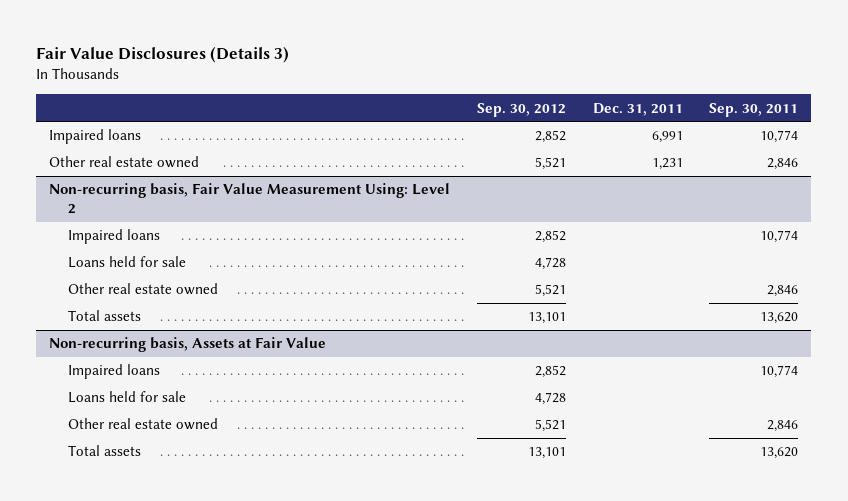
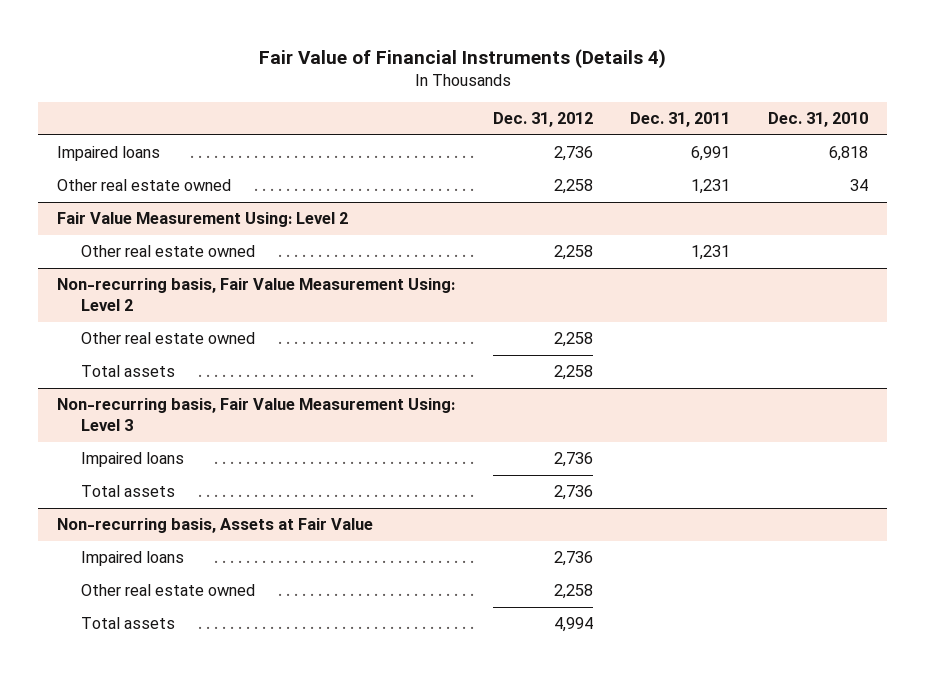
[36,46,290,64] Fair Value Disclosures (Details 3) -> [258,48,666,68] Fair Value of Financial Instruments (Details 4)
[477,102,567,117] Sep. 30, 2012 -> none
[709,102,799,117] Sep. 30, 2011 -> none
none -> [492,112,593,128] Dec. 31, 2012
none -> [768,112,869,128] Dec. 31, 2010
none -> [57,212,349,228] Fair Value Measurement Using: Level 2
none -> [80,245,255,258] Other real estate owned
[68,229,161,245] Impaired loans -> none
[68,256,187,269] Loans held for sale -> none
none -> [57,398,456,432] Non-recurring basis, Fair Value Measurement Using: Level 3
none -> [80,452,184,468] Impaired loans
none -> [80,485,175,498] Total assets
[68,391,187,404] Loans held for sale -> none

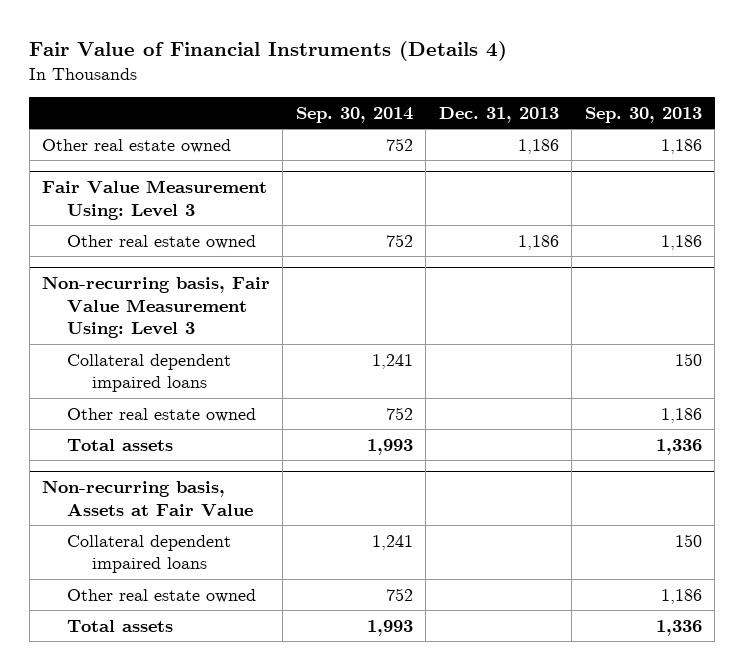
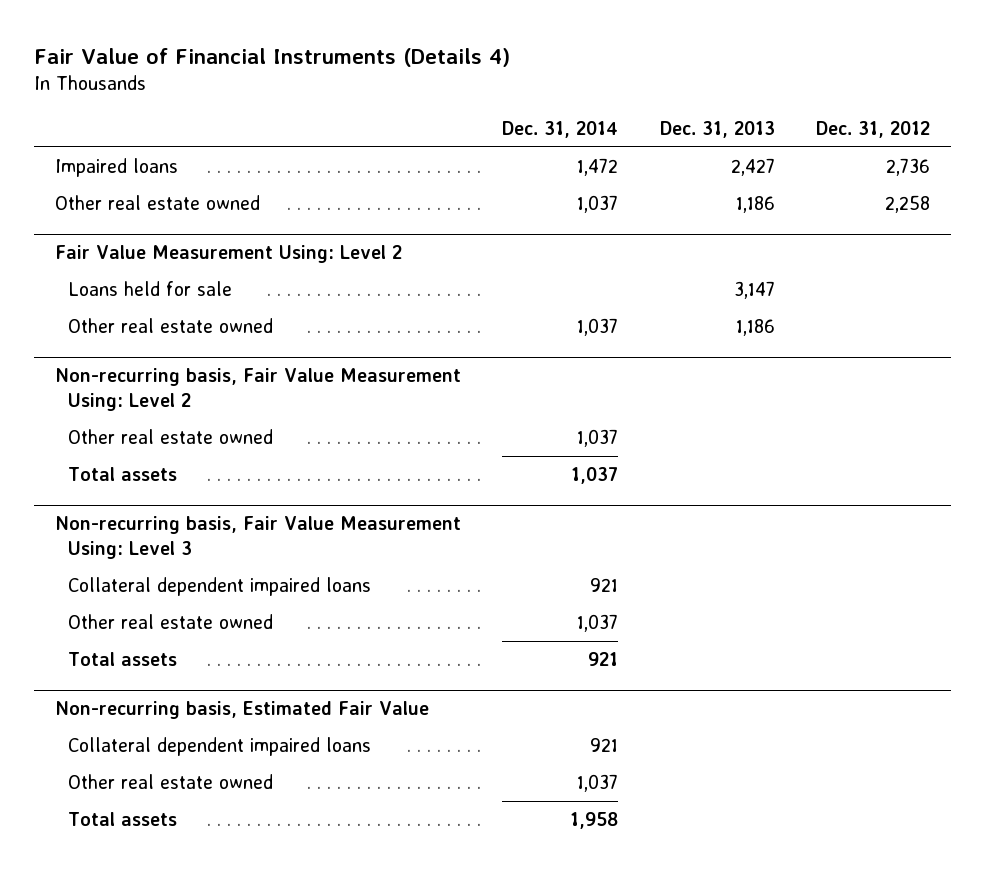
[295,106,413,123] Sep. 30, 2014 -> none
[584,106,702,123] Sep. 30, 2013 -> none
none -> [502,120,619,138] Dec. 31, 2014
none -> [816,120,931,138] Dec. 31, 2012
none -> [54,158,178,178] Impaired loans
[41,179,267,220] Fair Value Measurement Using: Level 3 -> [54,245,402,264] Fair Value Measurement Using: Level 2
none -> [68,281,233,297] Loans held for sale
none -> [54,368,461,411] Non-recurring basis, Fair Value Measurement Using: Level 2
none -> [68,429,274,445] Other real estate owned
none -> [68,467,178,482] Total assets
[41,479,253,516] Non-recurring basis, Assets at Fair Value -> [54,701,429,720] Non-recurring basis, Estimated Fair Value

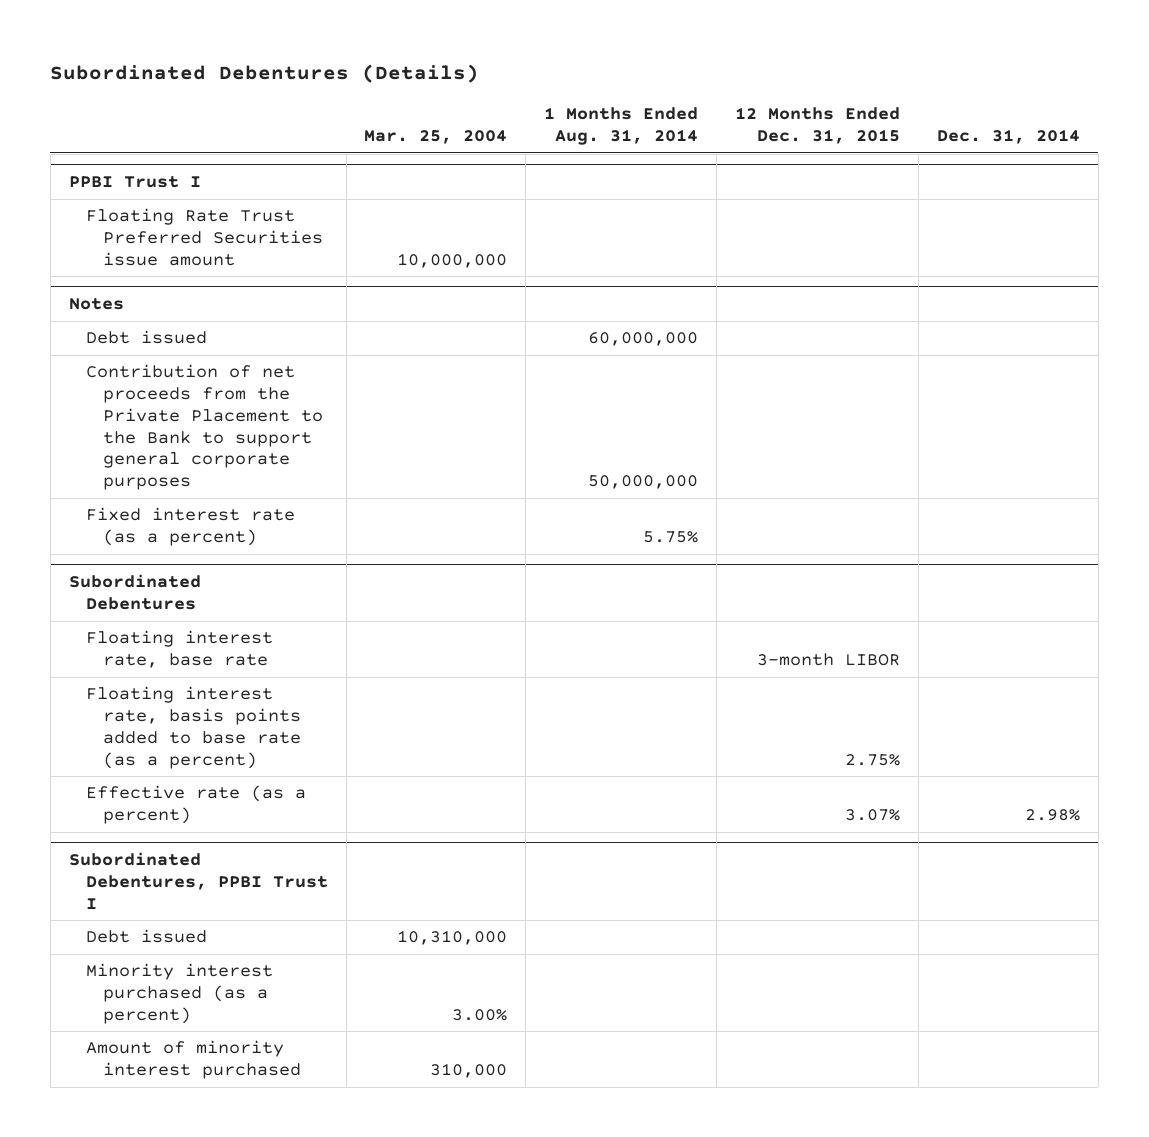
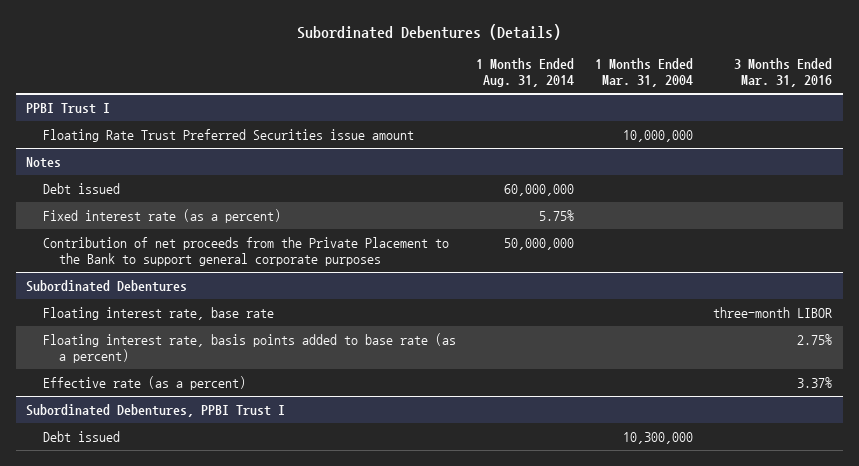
[364,129,508,144] Mar. 25, 2004 -> none
[735,107,901,144] 12 Months Ended Dec. 31, 2015 -> none
[937,128,1081,144] Dec. 31, 2014 -> none
none -> [594,58,693,88] 1 Months Ended Mar. 31, 2004
none -> [734,58,833,88] 3 Months Ended Mar. 31, 2016
[85,364,323,490] Contribution of net proceeds from the Private Placement to the Bank to support general corporate purposes -> [42,236,449,266] Contribution of net proceeds from the Private Placement to the Bank to support general corporate purposes
[85,963,273,1024] Minority interest purchased (as a percent) -> none
[85,1040,301,1080] Amount of minority interest purchased -> none

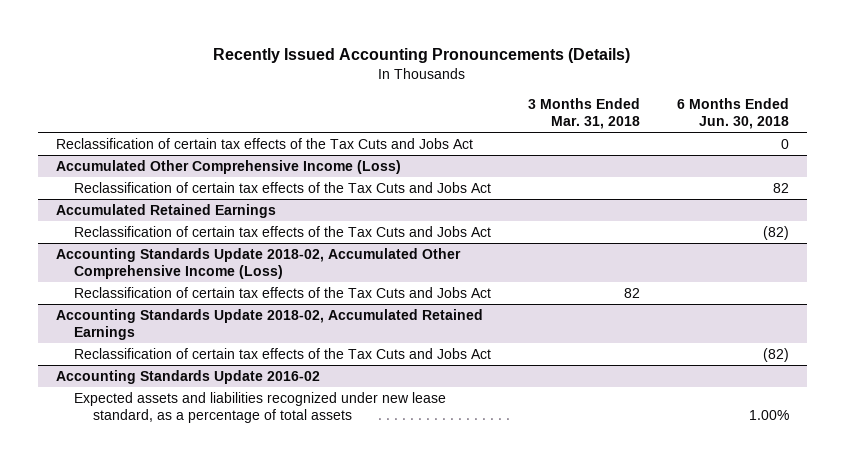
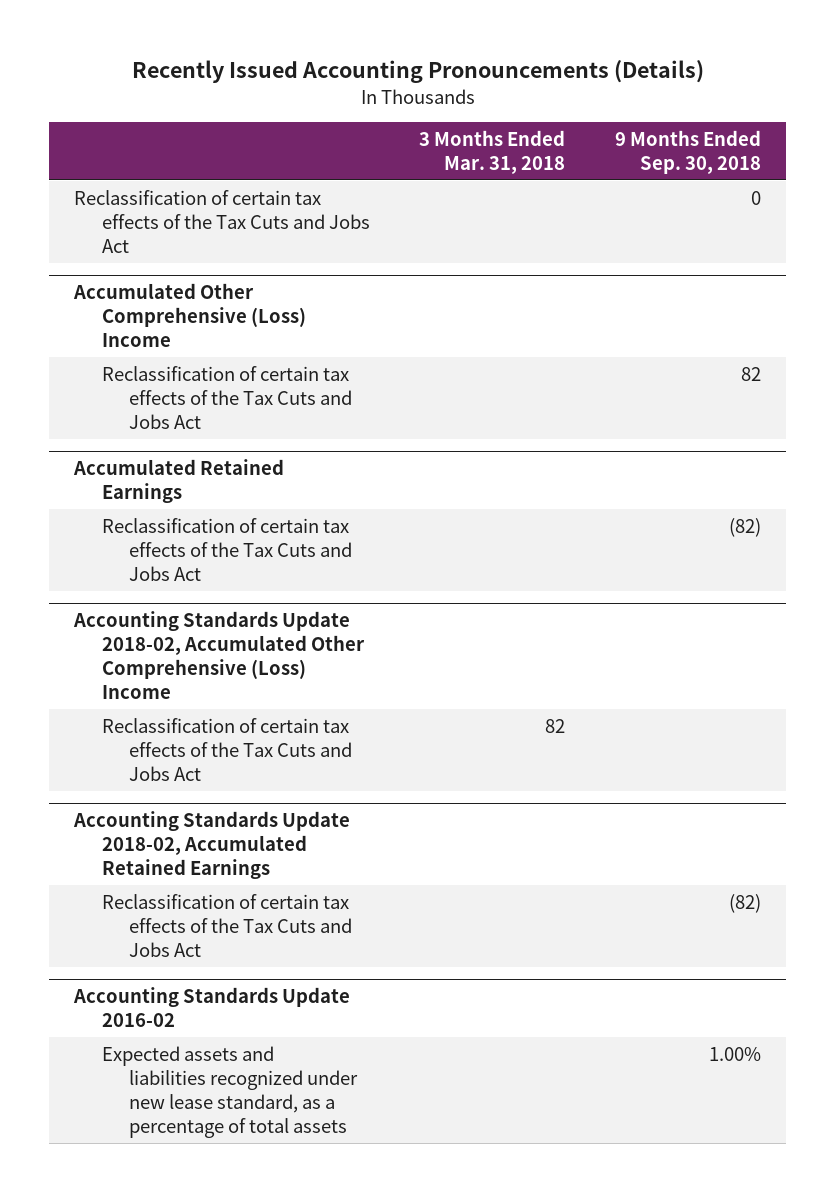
[676,97,789,130] 6 Months Ended Jun. 30, 2018 -> none
none -> [615,129,762,174] 9 Months Ended Sep. 30, 2018
[56,159,402,174] Accumulated Other Comprehensive Income (Loss) -> [73,282,306,347] Accumulated Other Comprehensive (Loss) Income
[56,247,462,280] Accounting Standards Update 2018-02, Accumulated Other Comprehensive Income (Loss) -> [73,610,365,699] Accounting Standards Update 2018-02, Accumulated Other Comprehensive (Loss) Income

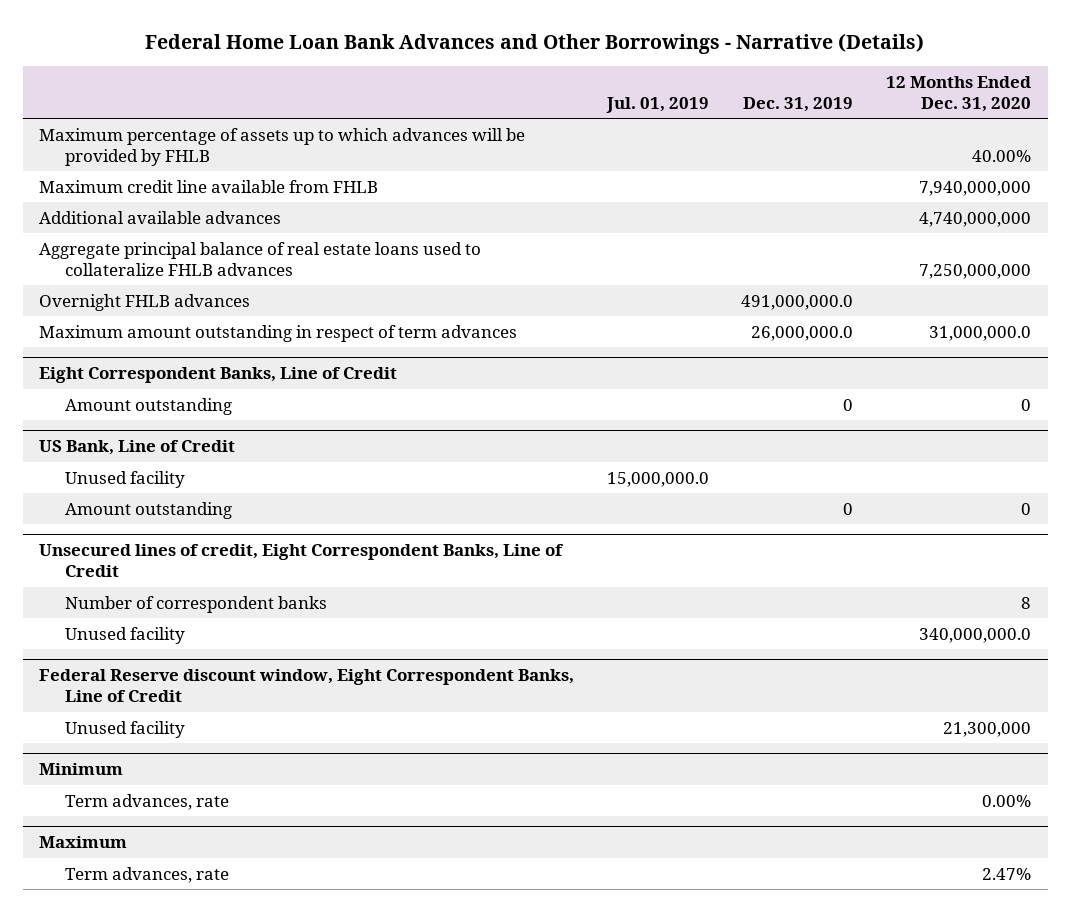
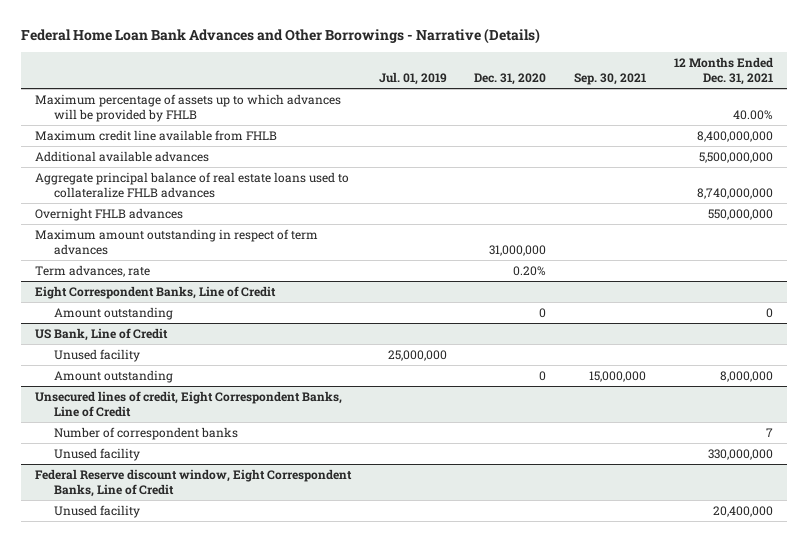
[743,96,854,112] Dec. 31, 2019 -> none
[886,75,1032,112] 12 Months Ended Dec. 31, 2020 -> none
none -> [474,73,547,86] Dec. 31, 2020
none -> [574,73,647,86] Sep. 30, 2021
none -> [673,56,773,86] 12 Months Ended Dec. 31, 2021
none -> [34,264,150,277] Term advances, rate
[606,471,709,487] 15,000,000.0 -> [387,349,447,361] 25,000,000
[39,763,124,776] Minimum -> none
[65,793,230,810] Term advances, rate -> none
[39,836,128,849] Maximum -> none
[65,866,230,883] Term advances, rate -> none

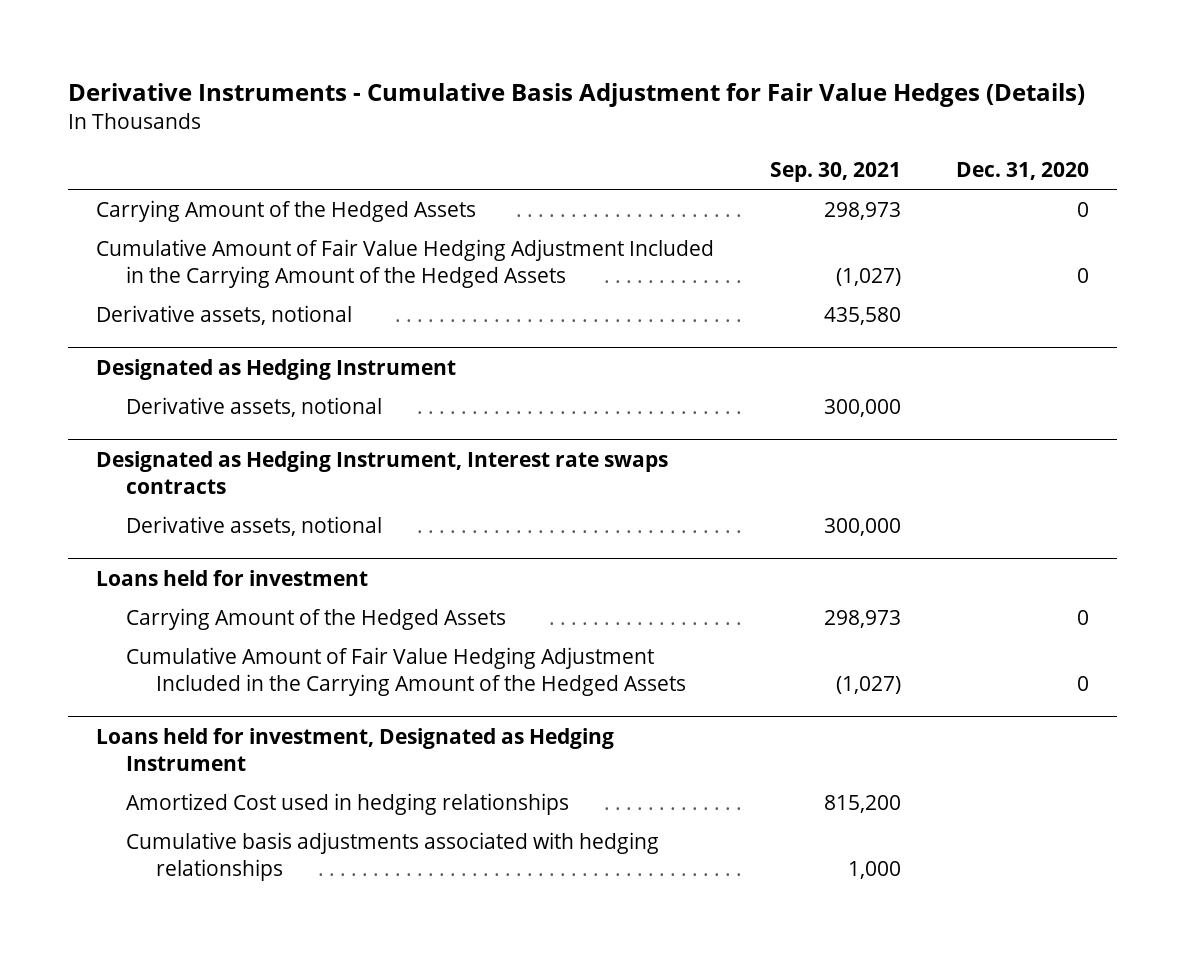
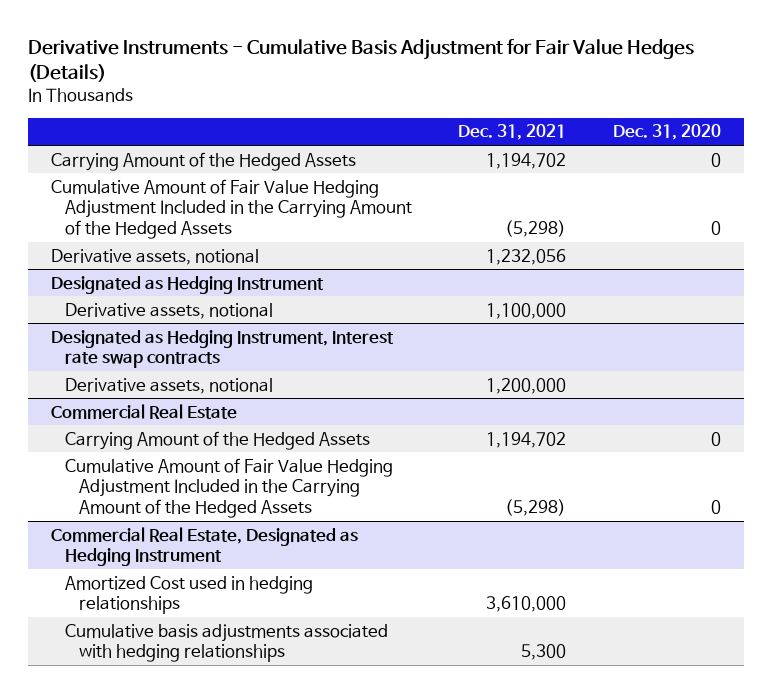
[769,162,901,183] Sep. 30, 2021 -> none
none -> [458,124,567,141] Dec. 31, 2021
[95,450,668,494] Designated as Hedging Instrument, Interest rate swaps contracts -> [51,329,395,369] Designated as Hedging Instrument, Interest rate swap contracts
[95,569,368,586] Loans held for investment -> [51,403,238,419] Commercial Real Estate
[95,727,614,771] Loans held for investment, Designated as Hedging Instrument -> none
[126,793,570,816] Amortized Cost used in hedging relationships -> none
[126,832,660,882] Cumulative basis adjustments associated with hedging relationships -> none
none -> [51,526,359,567] Commercial Real Estate, Designated as Hedging Instrument
none -> [64,575,313,615] Amortized Cost used in hedging relationships
none -> [64,623,388,663] Cumulative basis adjustments associated with hedging relationships

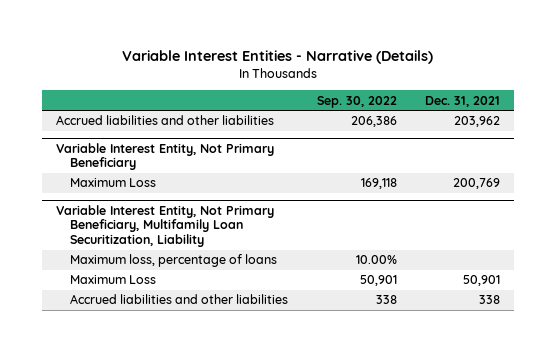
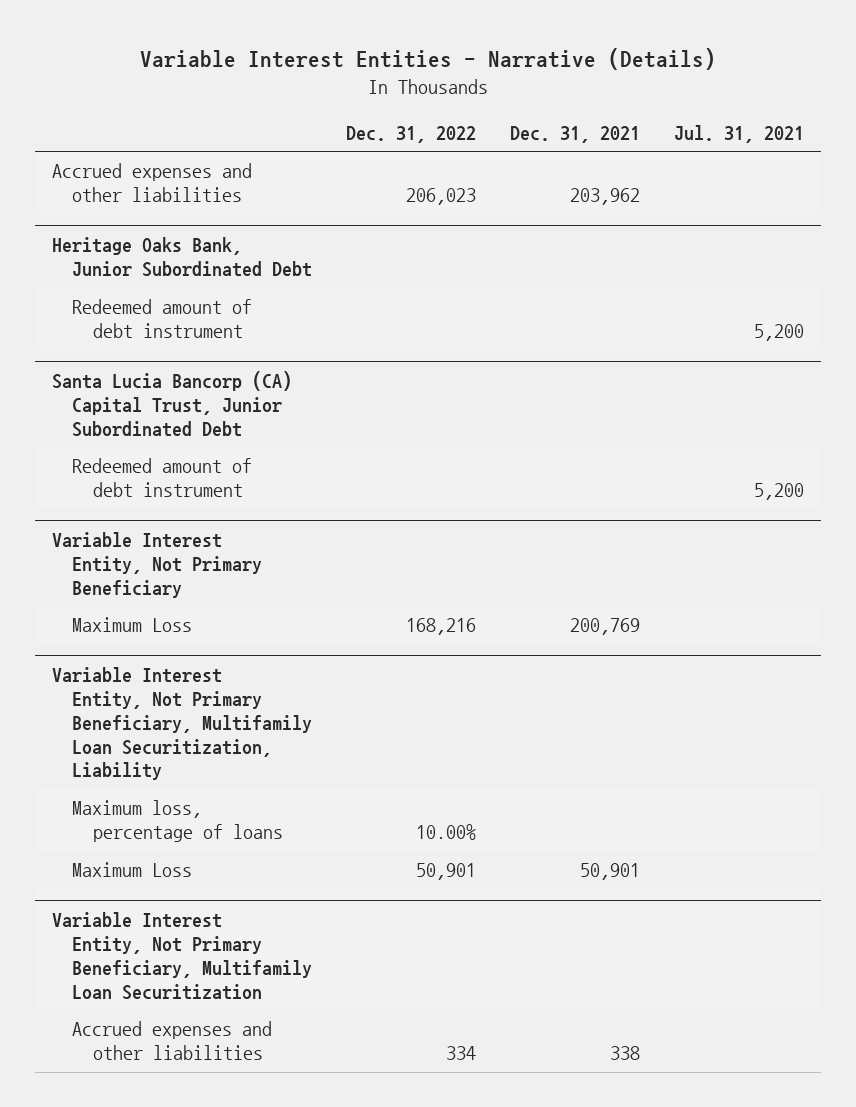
[316,95,397,108] Sep. 30, 2022 -> none
none -> [346,125,477,143] Dec. 31, 2022
none -> [673,124,804,143] Jul. 31, 2021
[55,115,274,126] Accrued liabilities and other liabilities -> [52,163,253,203] Accrued expenses and other liabilities
none -> [52,237,313,278] Heritage Oaks Bank, Junior Subordinated Debt
none -> [72,299,253,339] Redeemed amount of debt instrument
none -> [52,371,293,437] Santa Lucia Bancorp (CA) Capital Trust, Junior Subordinated Debt
none -> [72,458,253,498] Redeemed amount of debt instrument
[70,294,289,305] Accrued liabilities and other liabilities -> none
none -> [52,912,313,1000] Variable Interest Entity, Not Primary Beneficiary, Multifamily Loan Securitization
none -> [72,1021,273,1061] Accrued expenses and other liabilities

